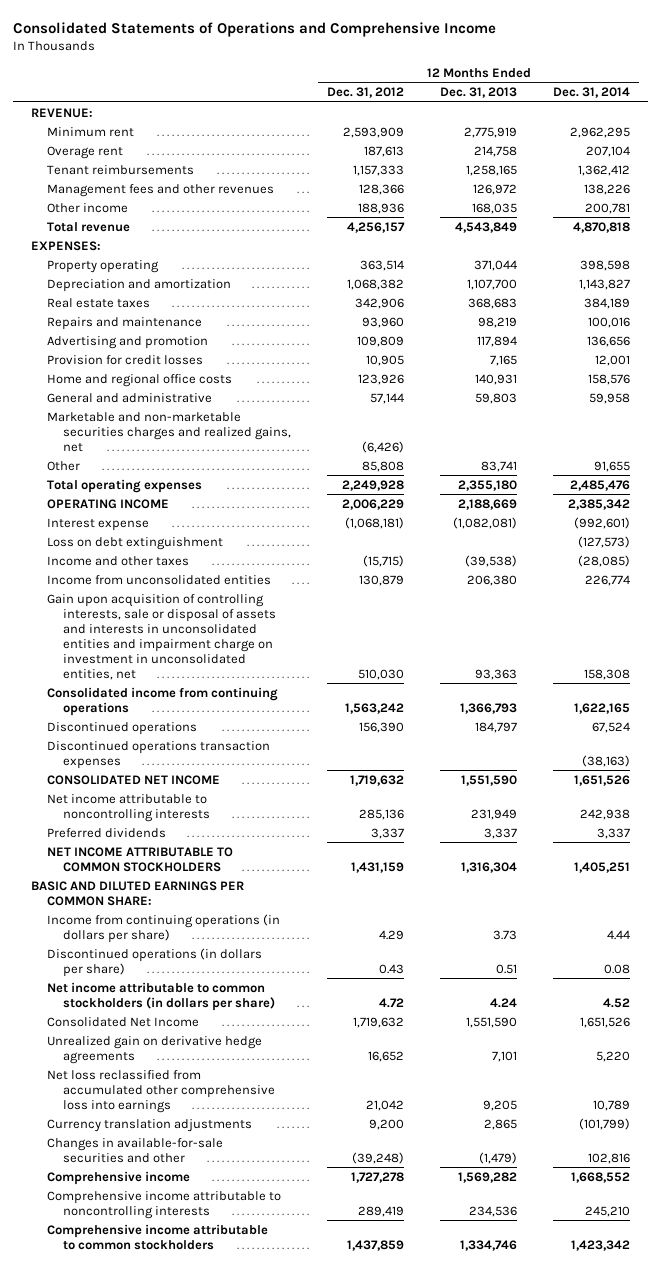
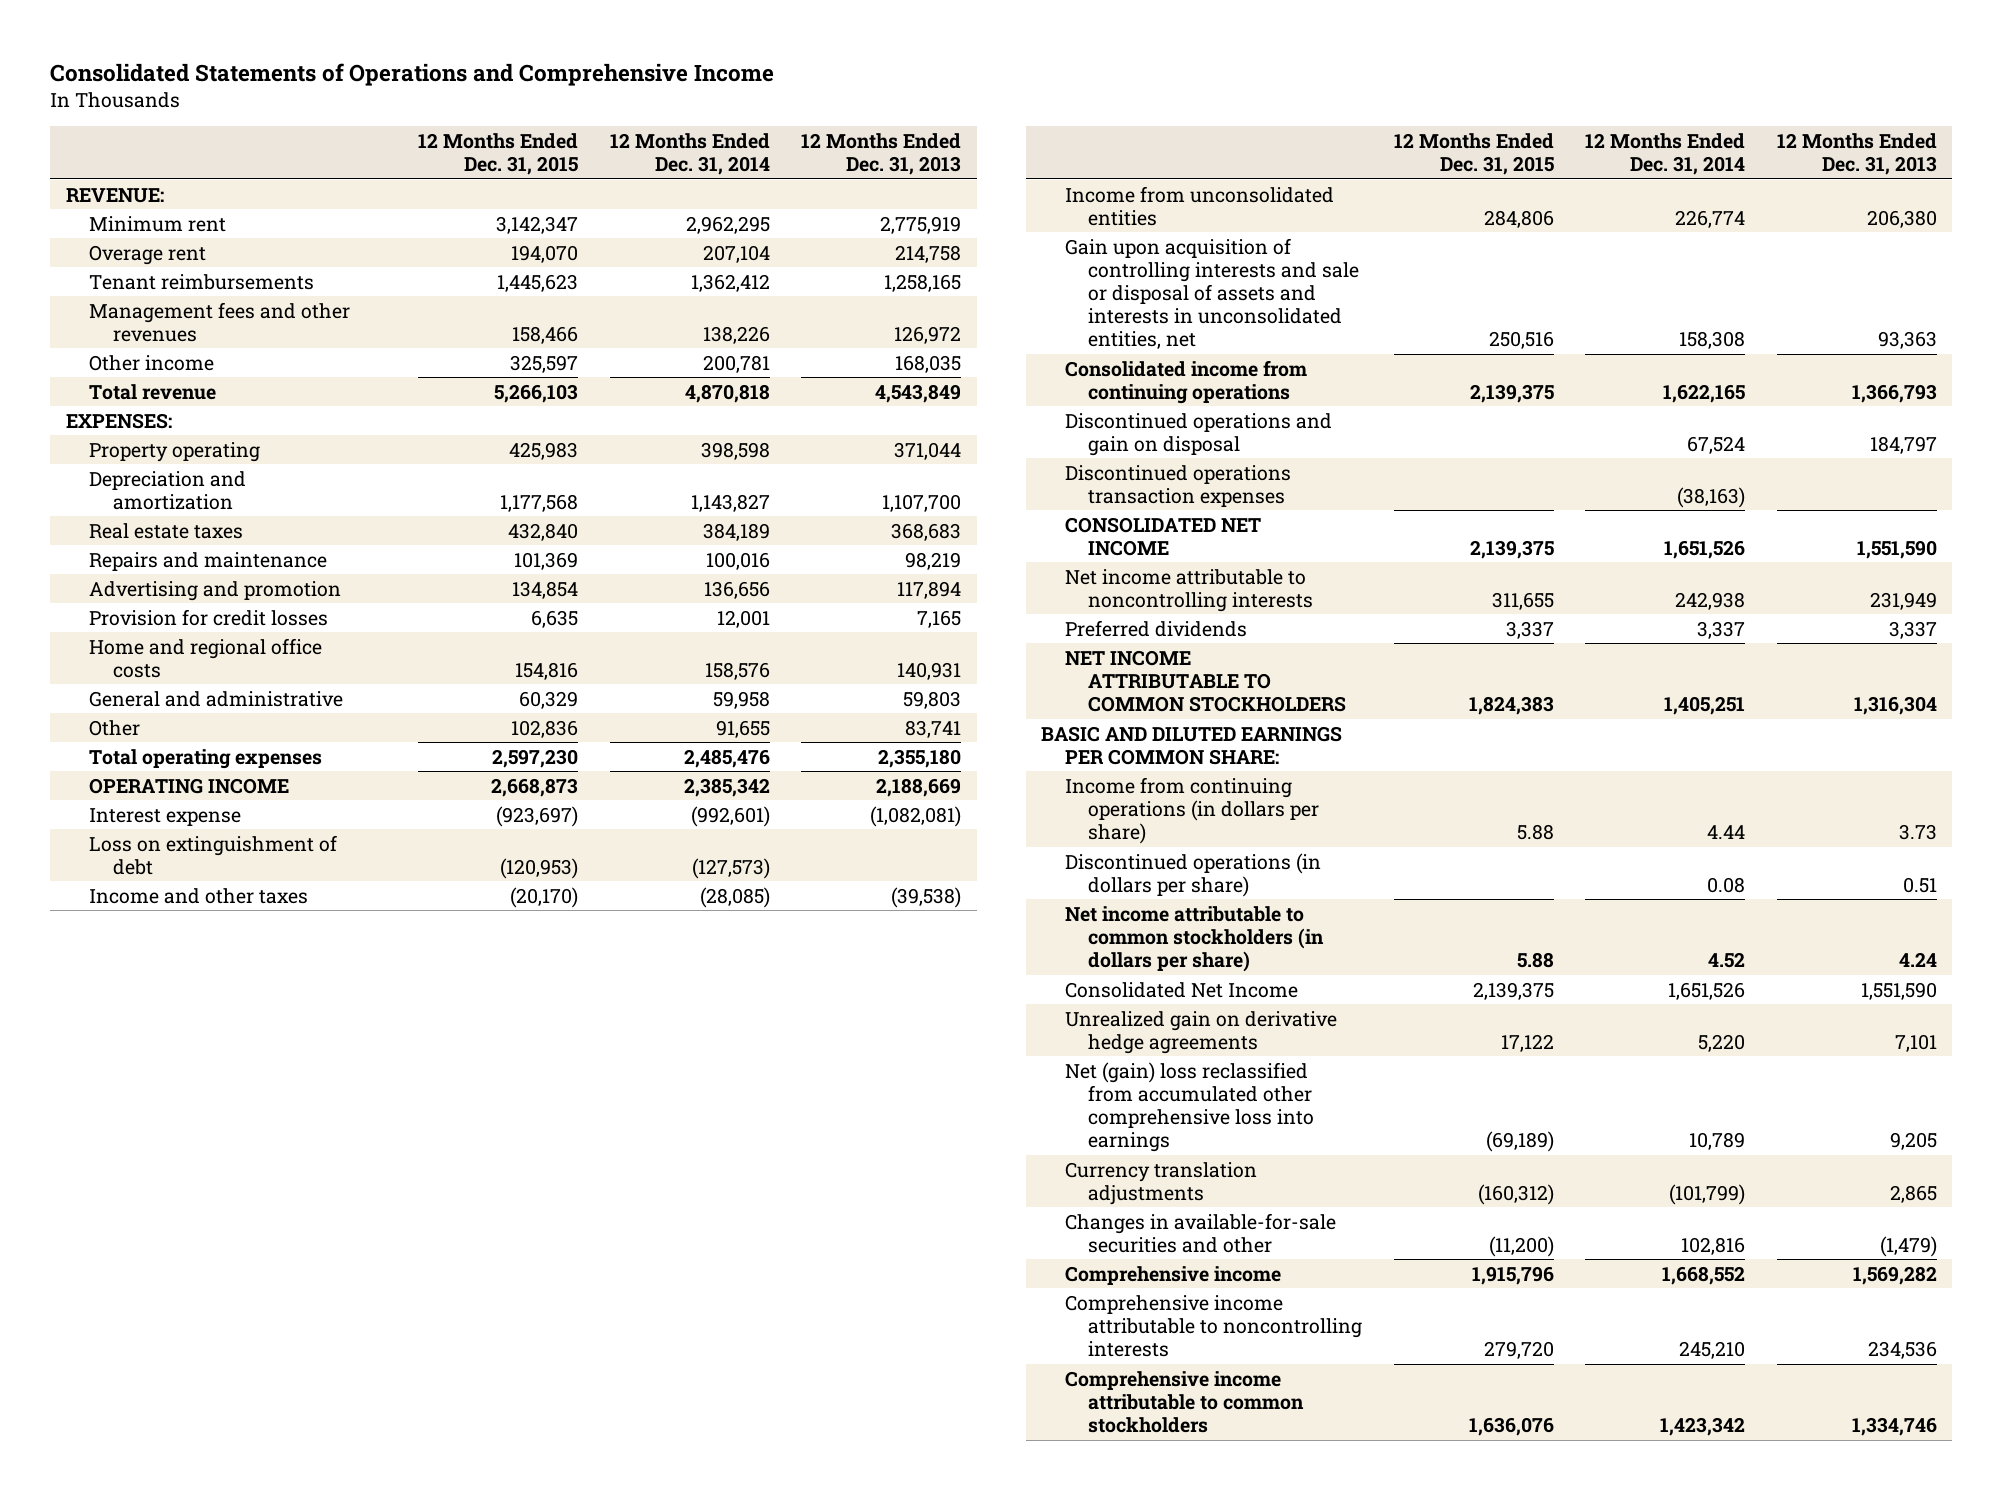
[327,87,405,99] Dec. 31, 2012 -> none
none -> [418,133,579,176] 12 Months Ended Dec. 31, 2015
[47,411,292,452] Marketable and non-marketable securities charges and realized gains, net -> none
[47,536,224,550] Loss on debt extinguishment -> [89,834,338,875] Loss on extinguishment of debt
[47,593,277,680] Gain upon acquisition of controlling interests, sale or disposal of assets and interests in unconsolidated entities and impairment charge on investment in unconsolidated entities, net -> [1064,237,1360,349] Gain upon acquisition of controlling interests and sale or disposal of assets and interests in unconsolidated entities, net
[47,721,198,735] Discontinued operations -> [1064,412,1332,456] Discontinued operations and gain on disposal
[47,1069,276,1113] Net loss reclassified from accumulated other comprehensive loss into earnings -> [1064,1061,1315,1152] Net (gain) loss reclassified from accumulated other comprehensive loss into earnings

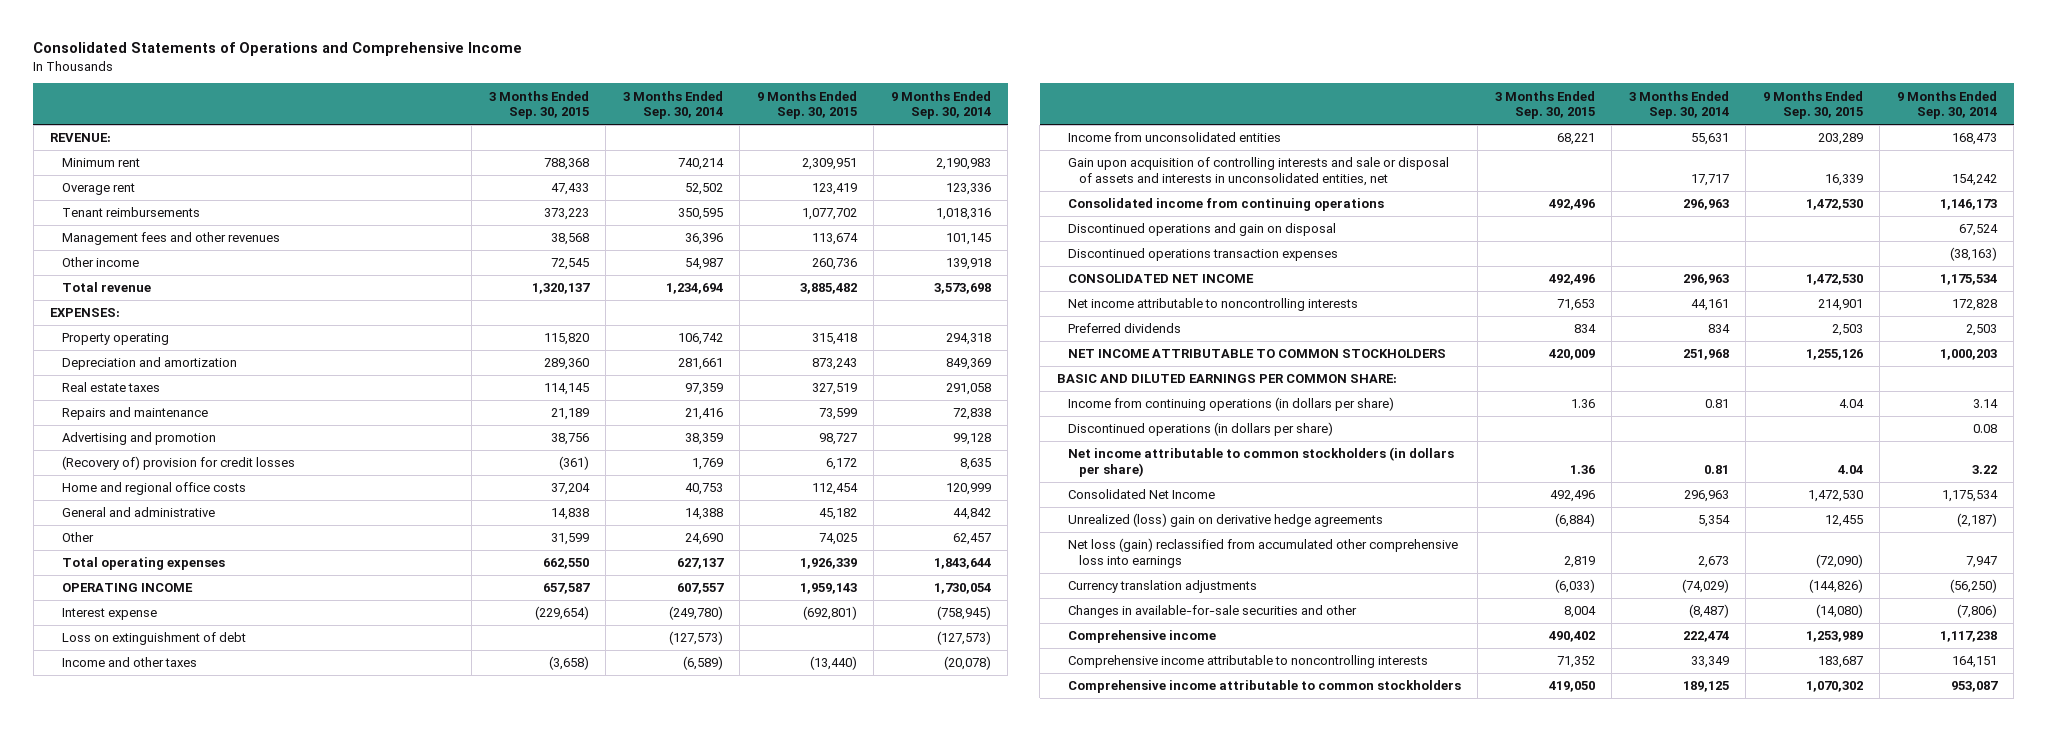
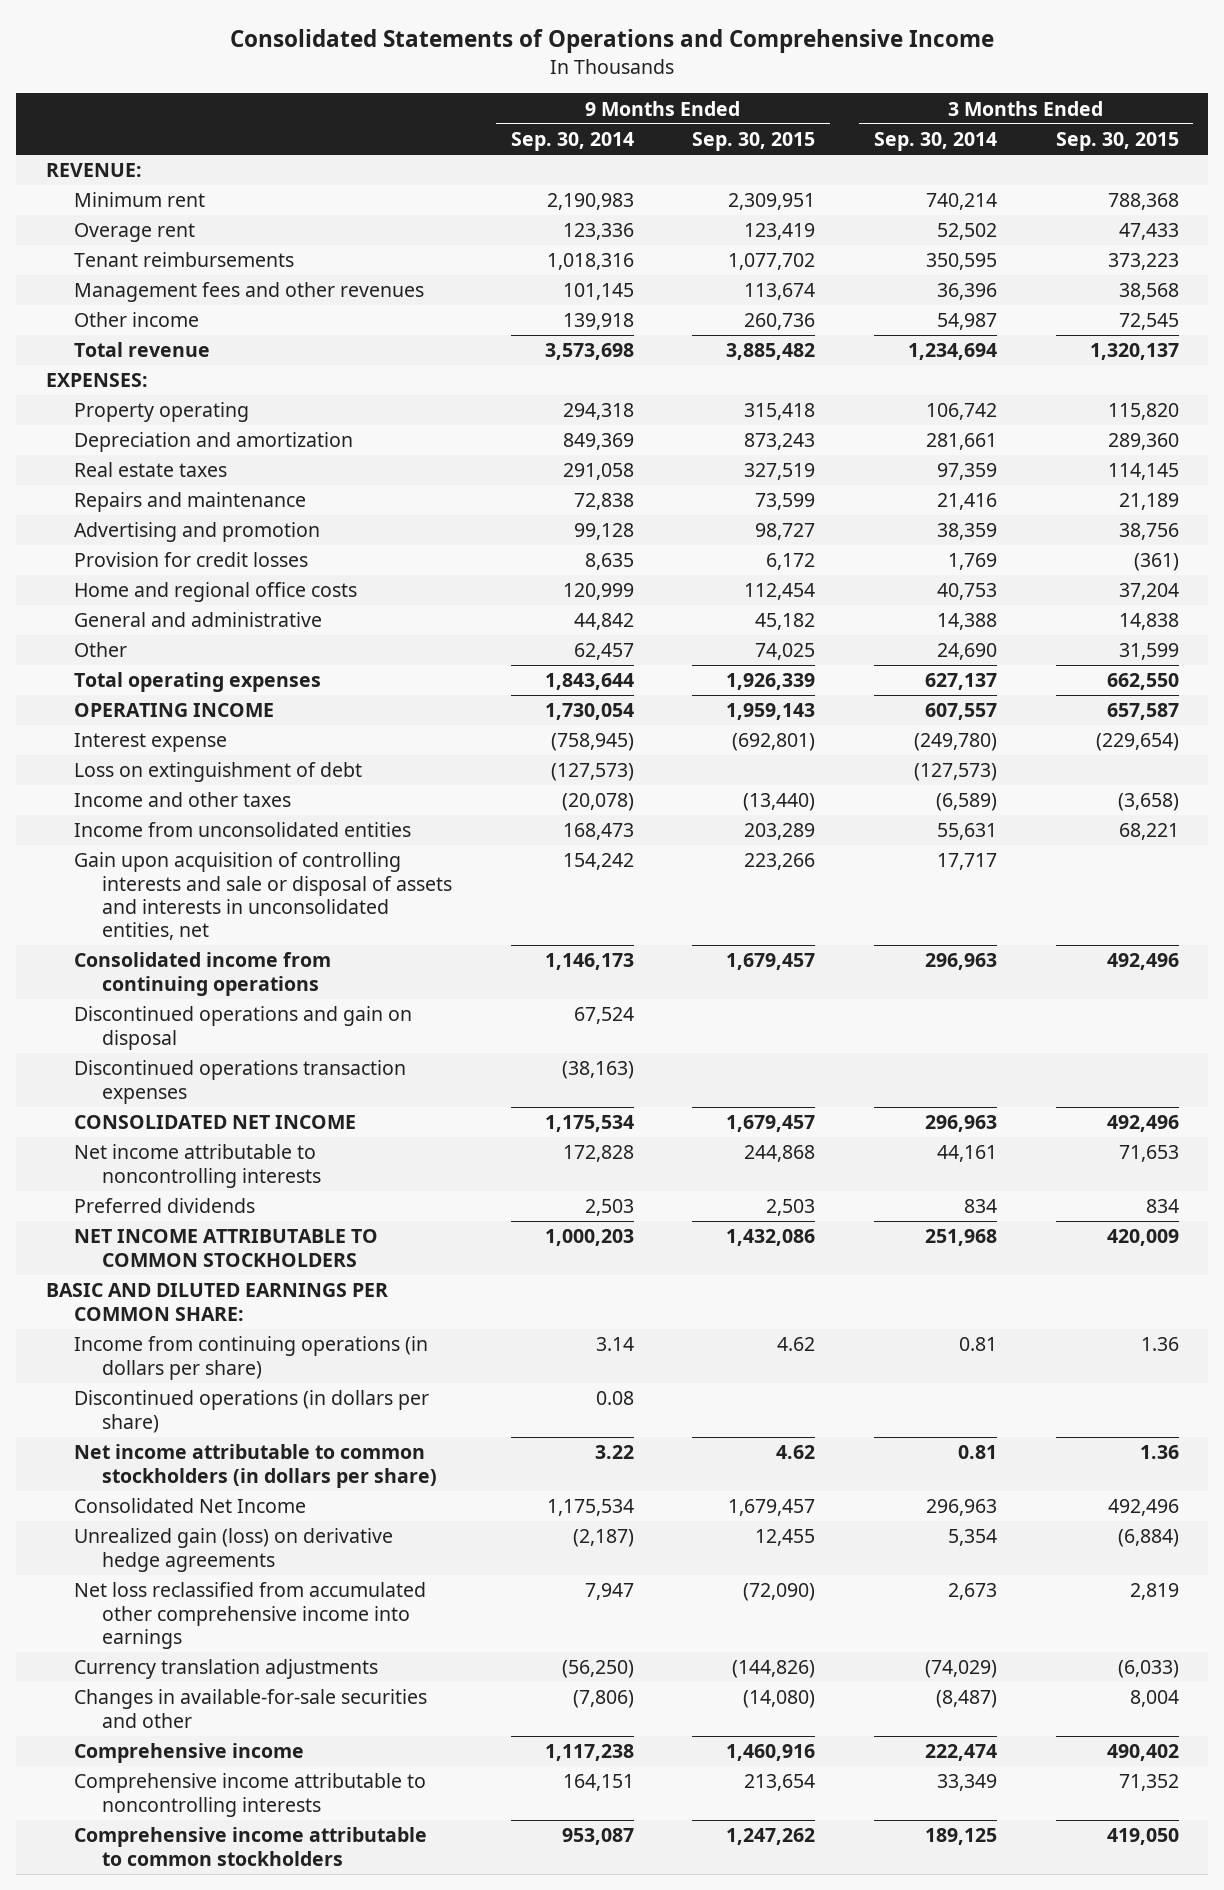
[61,456,295,471] (Recovery of) provision for credit losses -> [74,552,309,568] Provision for credit losses
[1824,173,1863,186] 16,339 -> [744,853,816,871] 223,266
[1805,199,1863,211] 1,472,530 -> [726,953,816,971] 1,679,457
[1805,274,1863,286] 1,472,530 -> [726,1115,816,1133] 1,679,457
[1817,299,1863,312] 214,901 -> [744,1145,816,1163] 244,868
[1805,349,1863,361] 1,255,126 -> [726,1229,816,1247] 1,432,086
[1838,399,1864,409] 4.04 -> [777,1337,816,1352] 4.62
[1837,464,1863,474] 4.04 -> [776,1445,816,1460] 4.62
[1807,490,1863,503] 1,472,530 -> [728,1499,816,1517] 1,679,457
[1067,513,1383,528] Unrealized (loss) gain on derivative hedge agreements -> [74,1528,394,1572] Unrealized gain (loss) on derivative hedge agreements
[1067,538,1458,568] Net loss (gain) reclassified from accumulated other comprehensive loss into earnings -> [74,1582,427,1649] Net loss reclassified from accumulated other comprehensive income into earnings
[1805,631,1863,643] 1,253,989 -> [726,1744,816,1762] 1,460,916
[1817,656,1863,669] 183,687 -> [744,1774,816,1792] 213,654
[1805,681,1863,693] 1,070,302 -> [726,1828,816,1846] 1,247,262

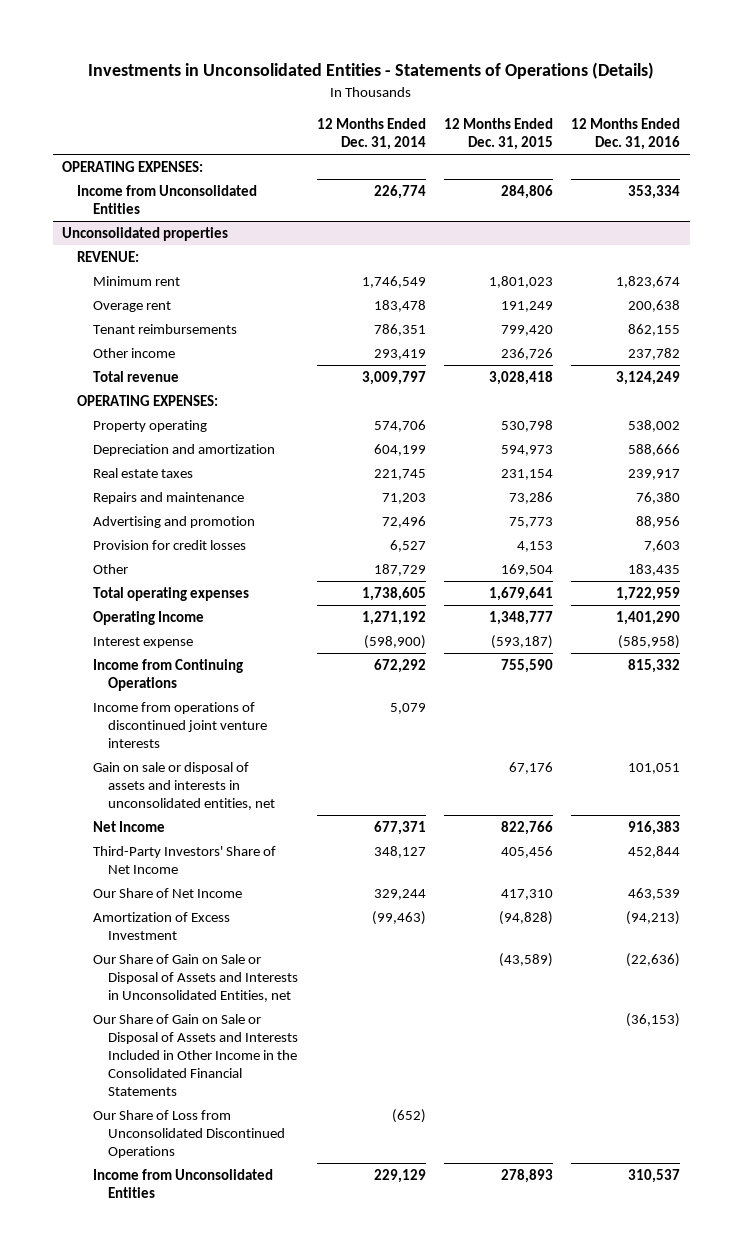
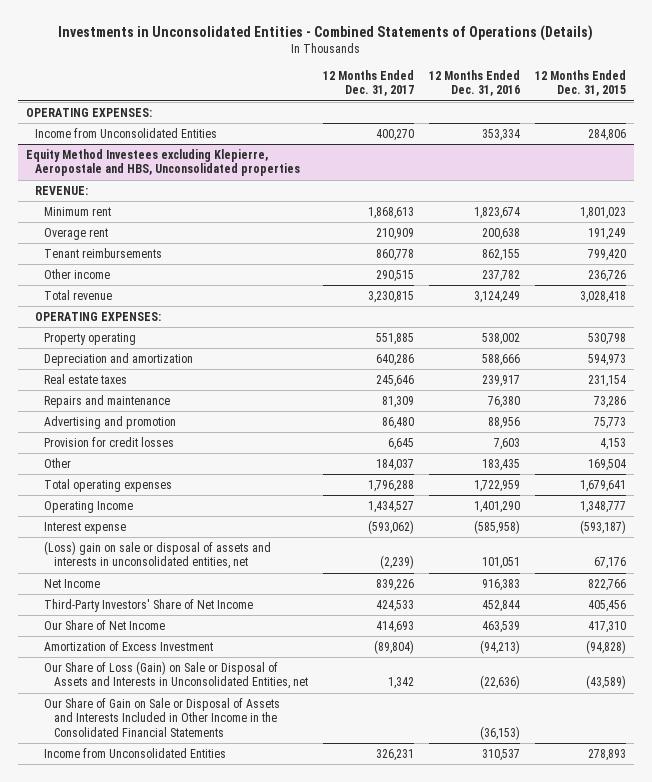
[88,62,655,80] Investments in Unconsolidated Entities - Statements of Operations (Details) -> [57,24,593,41] Investments in Unconsolidated Entities - Combined Statements of Operations (Details)
[316,118,426,151] 12 Months Ended Dec. 31, 2014 -> none
none -> [322,69,414,97] 12 Months Ended Dec. 31, 2017
[61,226,228,241] Unconsolidated properties -> none
none -> [25,148,301,177] Equity Method Investees excluding Klepierre, Aeropostale and HBS, Unconsolidated properties
[92,658,243,692] Income from Continuing Operations -> none
[92,701,268,749] Income from operations of discontinued joint venture interests -> none
[92,761,276,811] Gain on sale or disposal of assets and interests in unconsolidated entities, net -> [44,540,272,570] (Loss) gain on sale or disposal of assets and interests in unconsolidated entities, net
[92,953,299,1003] Our Share of Gain on Sale or Disposal of Assets and Interests in Unconsolidated Entities, net -> [44,660,308,690] Our Share of Loss (Gain) on Sale or Disposal of Assets and Interests in Unconsolidated Entities, net
[92,1109,286,1159] Our Share of Loss from Unconsolidated Discontinued Operations -> none

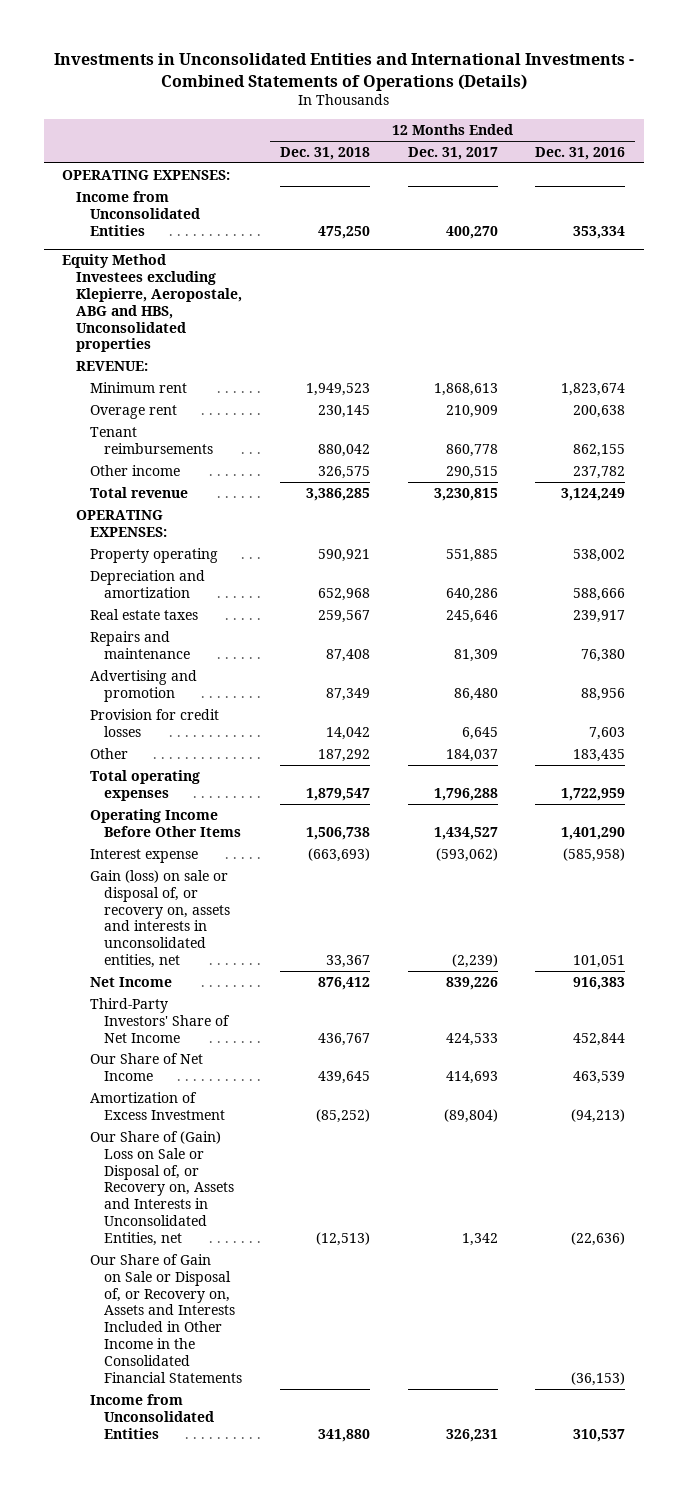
[57,24,593,41] Investments in Unconsolidated Entities - Combined Statements of Operations (Details) -> [53,53,634,91] Investments in Unconsolidated Entities and International Investments - Combined Statements of Operations (Details)
[535,69,627,97] 12 Months Ended Dec. 31, 2015 -> none
none -> [279,147,370,161] Dec. 31, 2018
[25,148,301,177] Equity Method Investees excluding Klepierre, Aeropostale and HBS, Unconsolidated properties -> [62,254,243,353] Equity Method Investees excluding Klepierre, Aeropostale, ABG and HBS, Unconsolidated properties
[44,500,134,513] Operating Income -> [89,808,241,837] Operating Income Before Other Items
[44,540,272,570] (Loss) gain on sale or disposal of assets and interests in unconsolidated entities, net -> [89,869,230,968] Gain (loss) on sale or disposal of, or recovery on, assets and interests in unconsolidated entities, net
[44,660,308,690] Our Share of Loss (Gain) on Sale or Disposal of Assets and Interests in Unconsolidated Entities, net -> [89,1130,234,1246] Our Share of (Gain) Loss on Sale or Disposal of, or Recovery on, Assets and Interests in Unconsolidated Entities, net
[44,697,281,738] Our Share of Gain on Sale or Disposal of Assets and Interests Included in Other Income in the Consolidated Financial Statements -> [89,1253,242,1383] Our Share of Gain on Sale or Disposal of, or Recovery on, Assets and Interests Included in Other Income in the Consolidated Financial Statements

